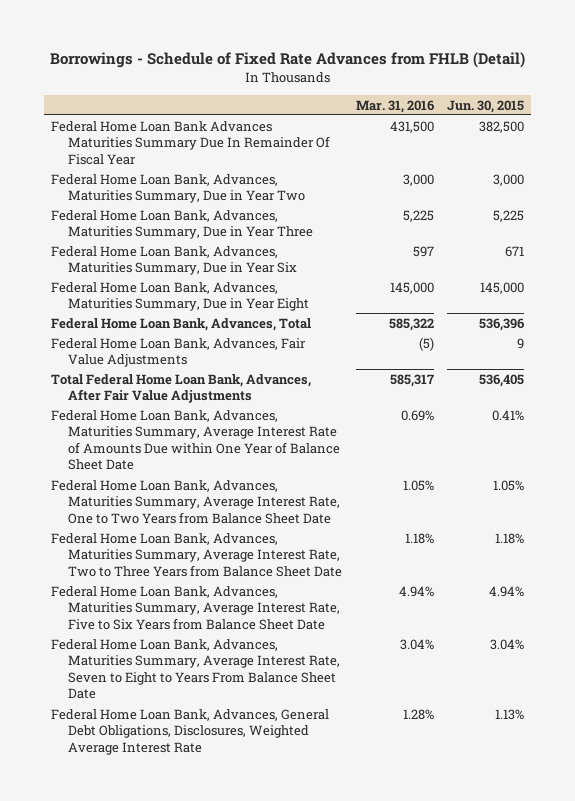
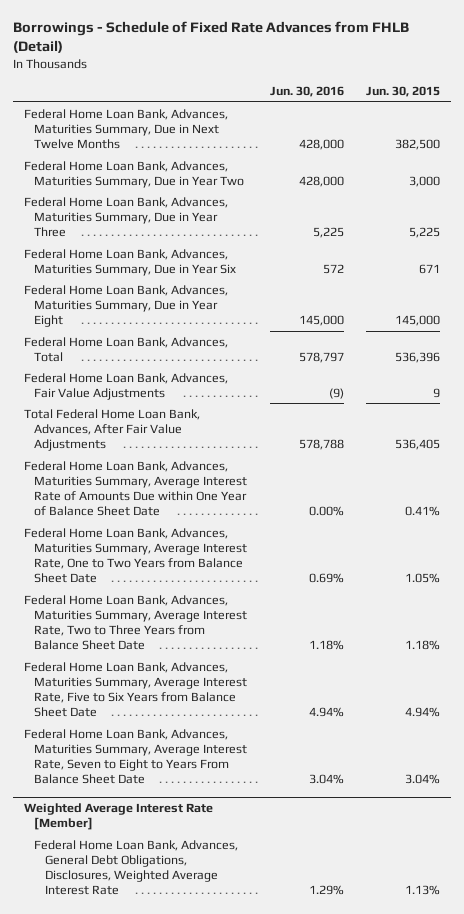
[355,99,434,113] Mar. 31, 2016 -> none
none -> [269,86,344,98] Jun. 30, 2016
[51,120,330,165] Federal Home Loan Bank Advances Maturities Summary Due In Remainder Of Fiscal Year -> [24,108,229,150] Federal Home Loan Bank, Advances, Maturities Summary, Due in Next Twelve Months
none -> [24,803,214,831] Weighted Average Interest Rate [Member]

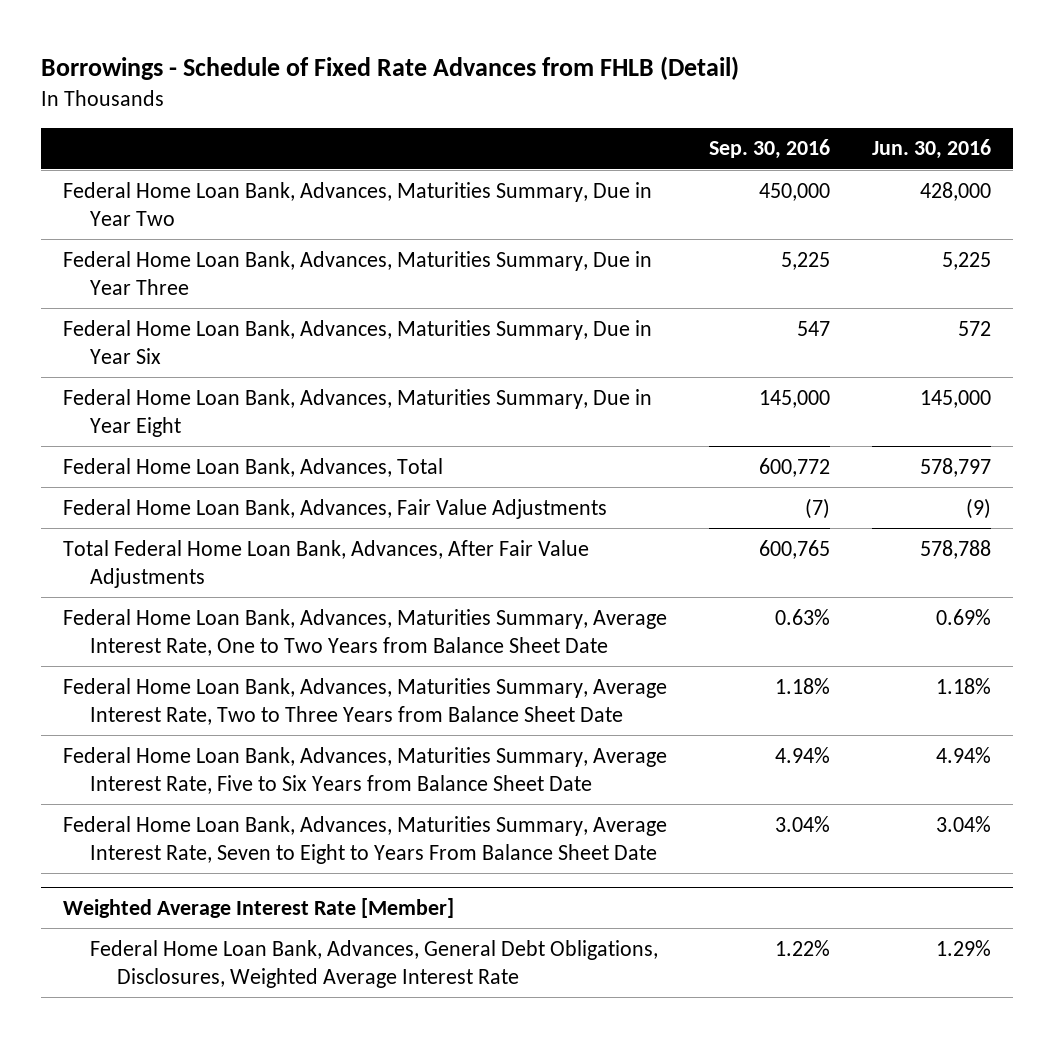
[365,86,440,98] Jun. 30, 2015 -> none
none -> [708,139,830,160] Sep. 30, 2016
[24,108,229,150] Federal Home Loan Bank, Advances, Maturities Summary, Due in Next Twelve Months -> none
[24,460,248,517] Federal Home Loan Bank, Advances, Maturities Summary, Average Interest Rate of Amounts Due within One Year of Balance Sheet Date -> none

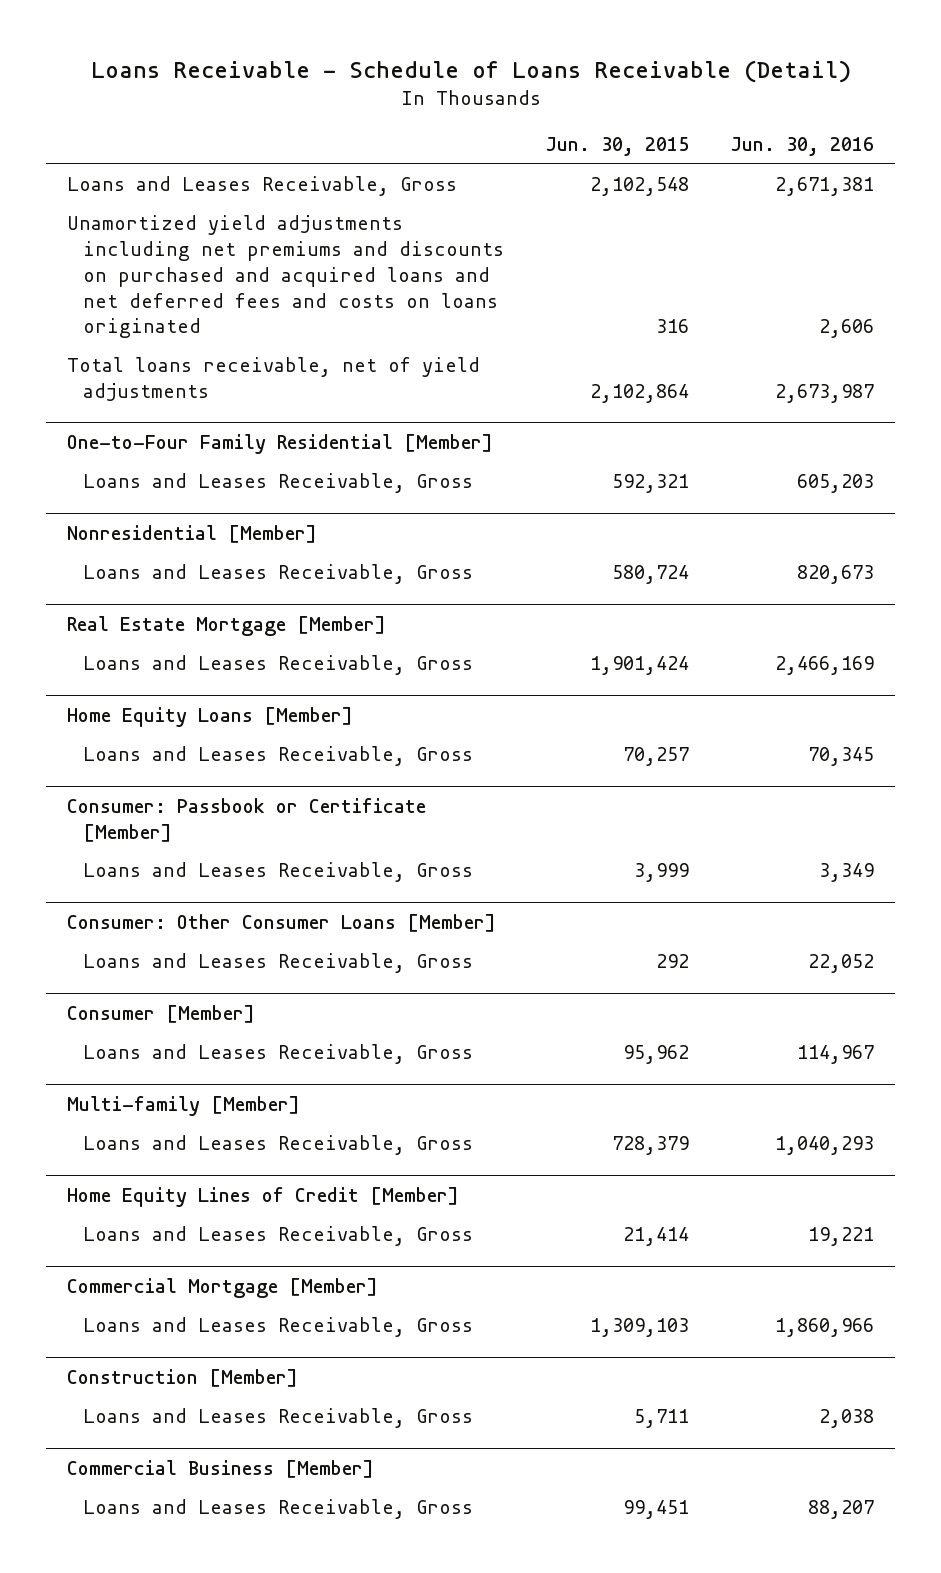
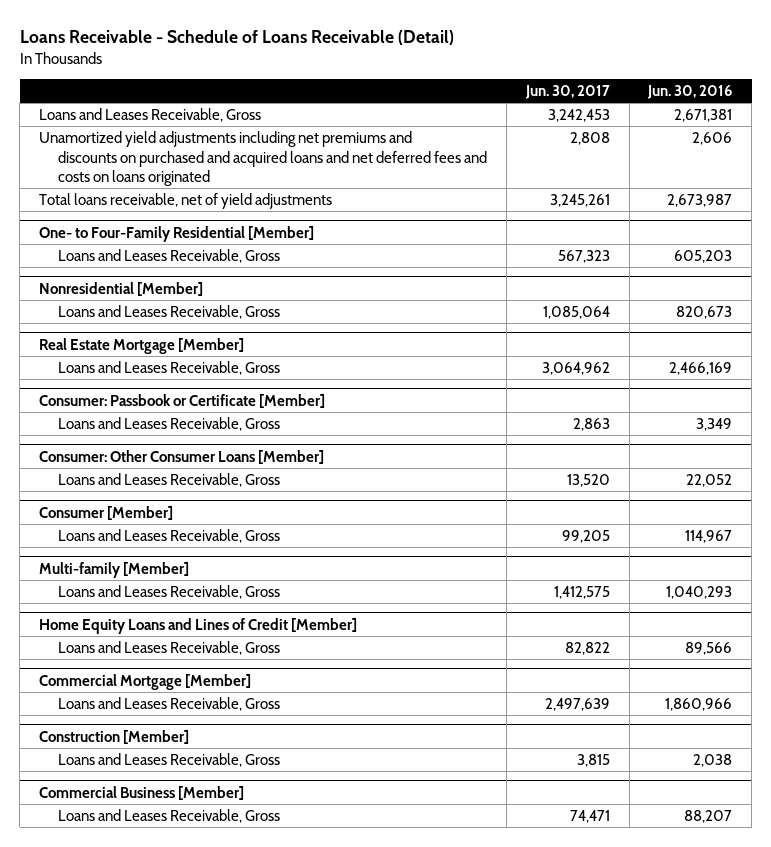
[544,137,689,157] Jun. 30, 2015 -> none
none -> [524,84,610,99] Jun. 30, 2017
[66,434,493,455] One-to-Four Family Residential [Member] -> [38,225,314,242] One- to Four-Family Residential [Member]
[66,707,353,728] Home Equity Loans [Member] -> none
[82,746,473,767] Loans and Leases Receivable, Gross -> none
[66,1187,459,1208] Home Equity Lines of Credit [Member] -> [38,617,357,634] Home Equity Loans and Lines of Credit [Member]
[808,1227,875,1247] 19,221 -> [685,641,733,655] 89,566

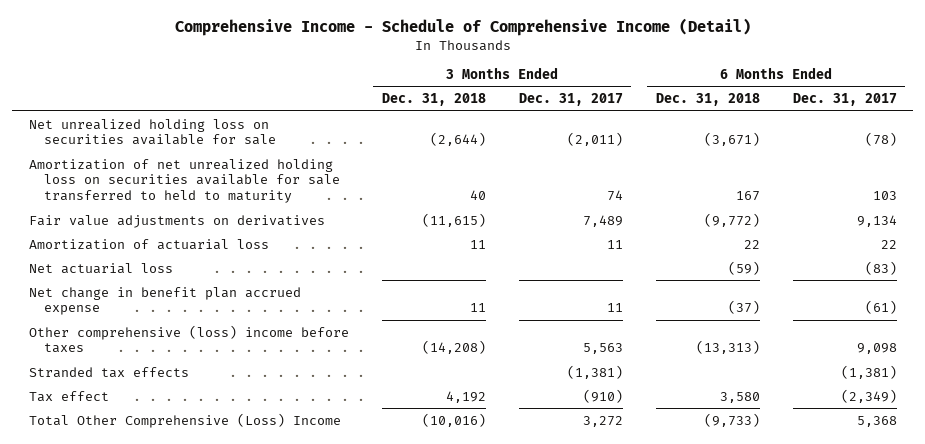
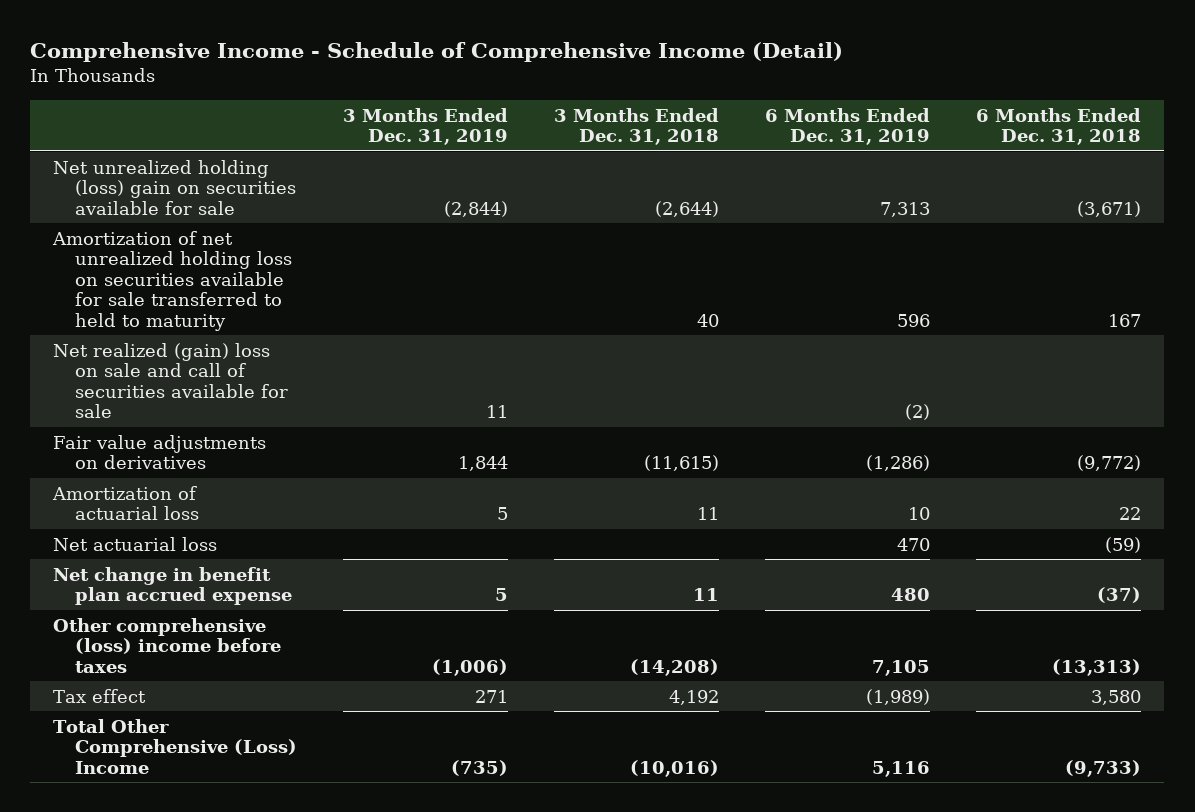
[518,93,623,107] Dec. 31, 2017 -> none
[792,93,897,107] Dec. 31, 2017 -> none
none -> [343,107,509,146] 3 Months Ended Dec. 31, 2019
none -> [765,107,931,146] 6 Months Ended Dec. 31, 2019
[28,118,276,146] Net unrealized holding loss on securities available for sale -> [53,159,296,215] Net unrealized holding (loss) gain on securities available for sale
none -> [53,342,288,419] Net realized (gain) loss on sale and call of securities available for sale
[28,366,189,378] Stranded tax effects -> none

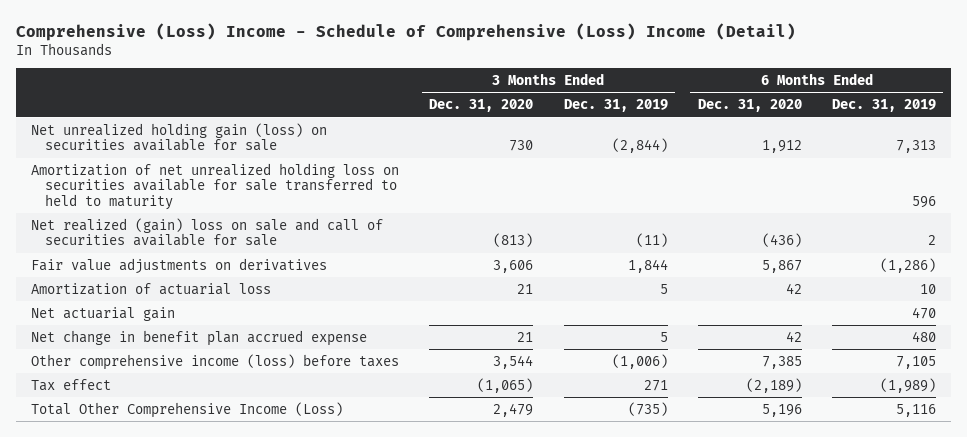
[30,42,844,63] Comprehensive Income - Schedule of Comprehensive Income (Detail) -> [16,22,797,41] Comprehensive (Loss) Income - Schedule of Comprehensive (Loss) Income (Detail)
[554,107,720,146] 3 Months Ended Dec. 31, 2018 -> none
[976,107,1142,146] 6 Months Ended Dec. 31, 2018 -> none
none -> [429,99,534,113] Dec. 31, 2020
none -> [697,99,802,113] Dec. 31, 2020
[53,159,296,215] Net unrealized holding (loss) gain on securities available for sale -> [31,122,328,152] Net unrealized holding gain (loss) on securities available for sale
[486,405,509,419] 11 -> [635,233,668,248] (11)
[905,404,931,421] (2) -> [927,235,936,246] 2
[53,536,218,551] Net actuarial loss -> [31,306,176,321] Net actuarial gain
[53,617,281,673] Other comprehensive (loss) income before taxes -> [31,353,400,370] Other comprehensive income (loss) before taxes
[53,718,297,774] Total Other Comprehensive (Loss) Income -> [31,401,344,418] Total Other Comprehensive Income (Loss)

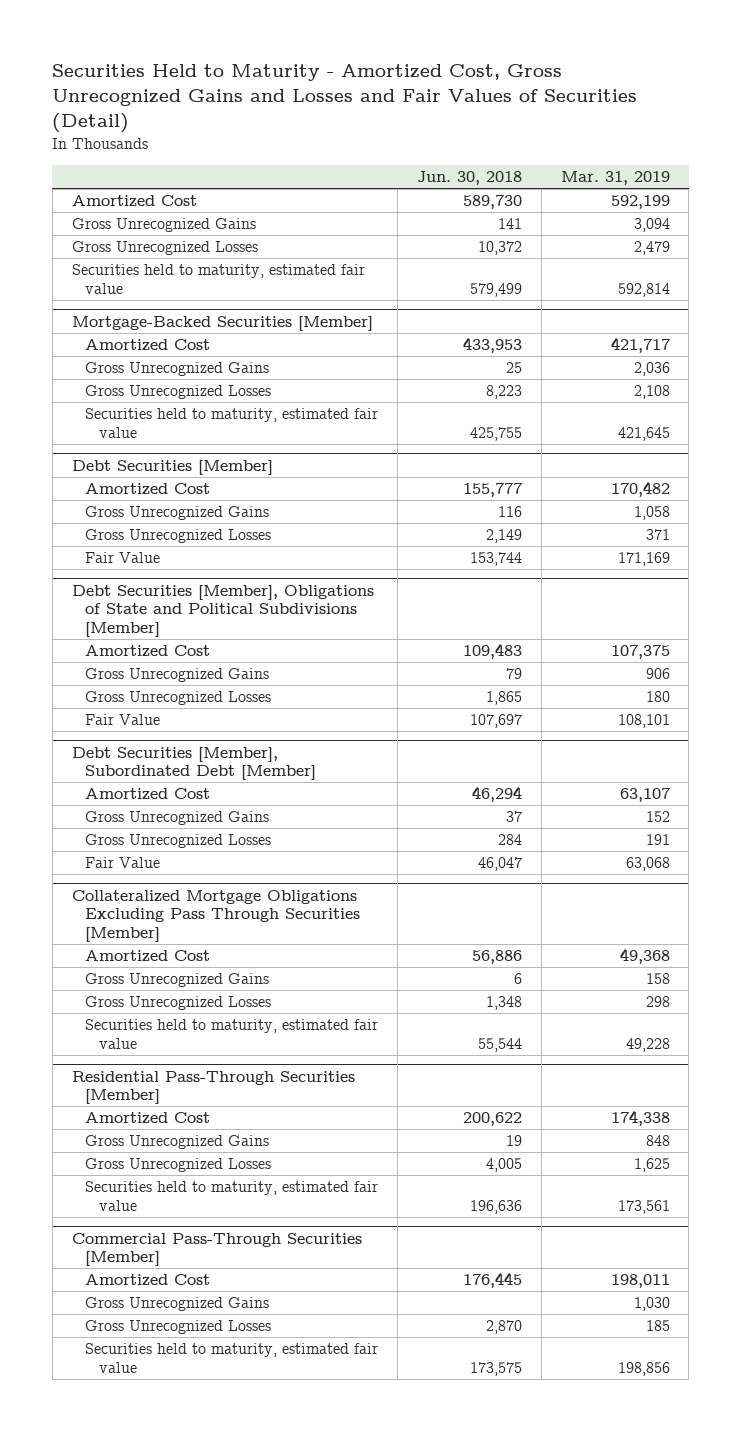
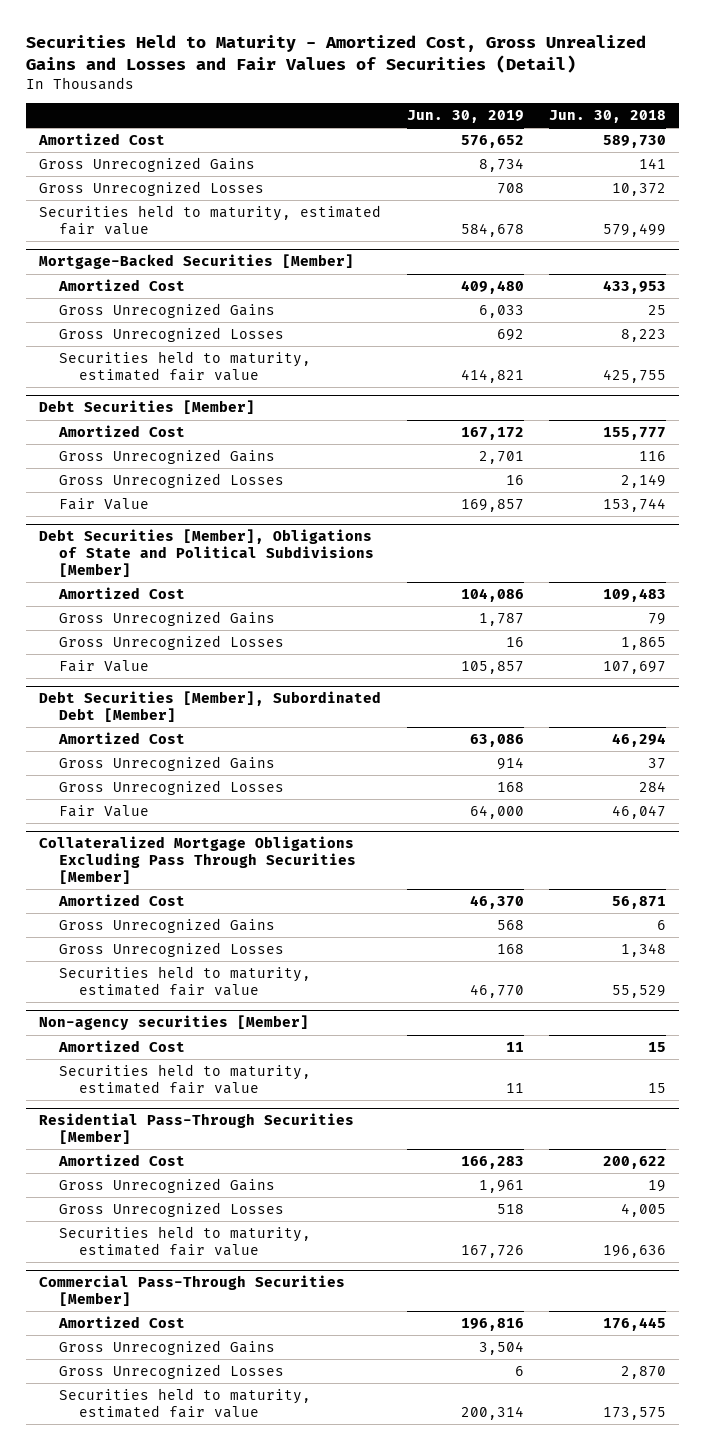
[52,64,638,134] Securities Held to Maturity - Amortized Cost, Gross Unrecognized Gains and Losses and Fair Values of Securities (Detail) -> [25,34,646,73] Securities Held to Maturity - Amortized Cost, Gross Unrealized Gains and Losses and Fair Values of Securities (Detail)
[560,171,670,186] Mar. 31, 2019 -> none
none -> [406,110,524,124] Jun. 30, 2019
[471,950,522,965] 56,886 -> [612,896,667,910] 56,871
[477,1037,522,1052] 55,544 -> [612,984,667,998] 55,529
none -> [38,1015,309,1031] Non-agency securities [Member]
none -> [57,1040,185,1053] Amortized Cost
none -> [58,1064,311,1094] Securities held to maturity, estimated fair value

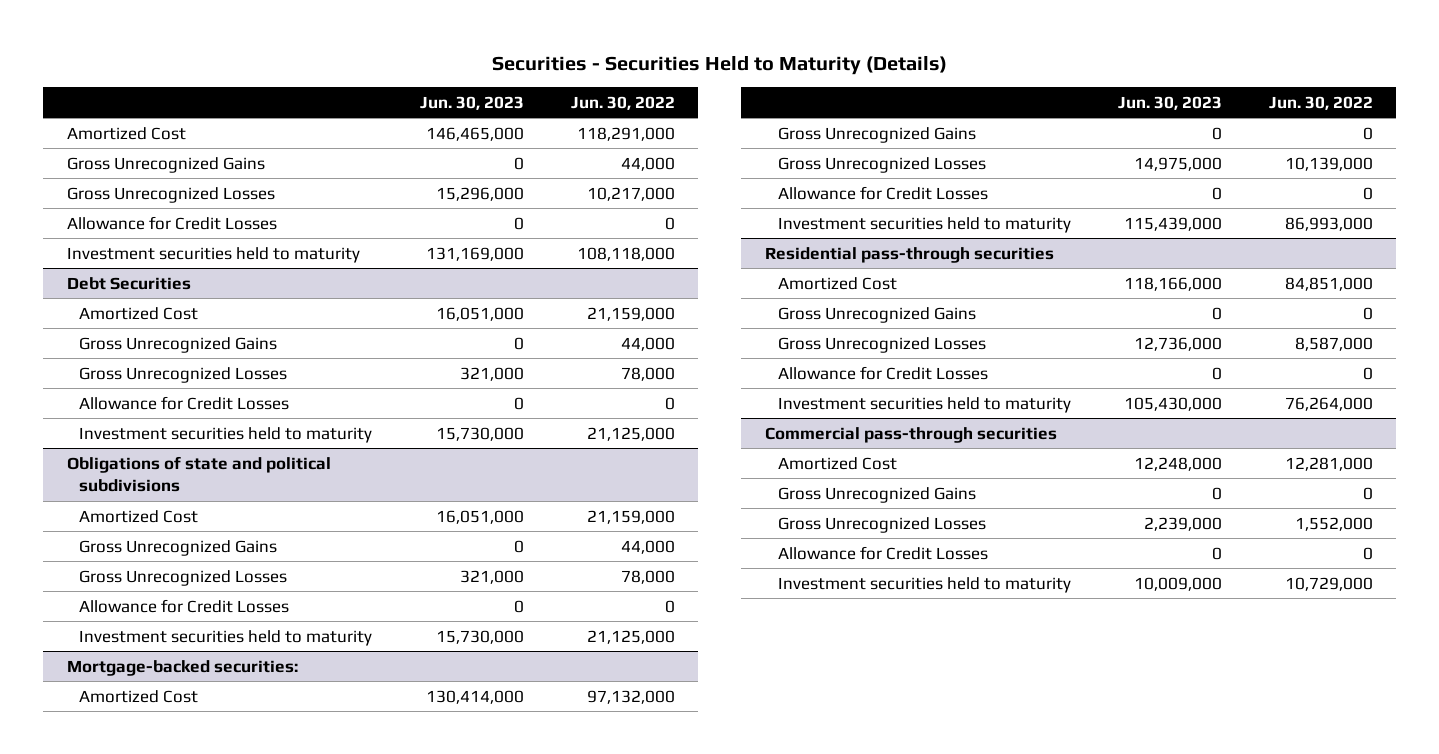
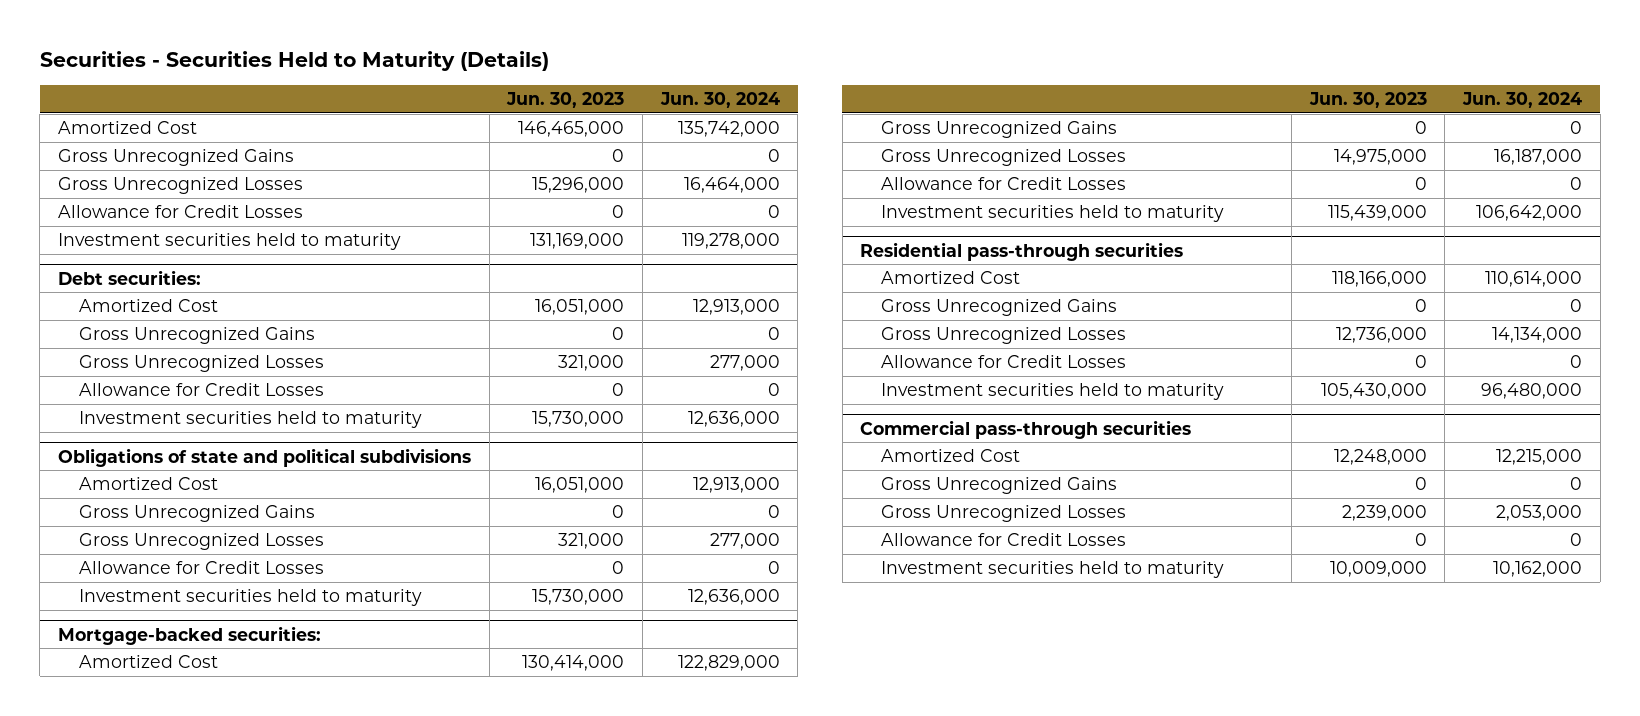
[570,95,675,110] Jun. 30, 2022 -> none
none -> [659,91,780,108] Jun. 30, 2024
[66,276,191,290] Debt Securities -> [57,269,201,285] Debt securities:

